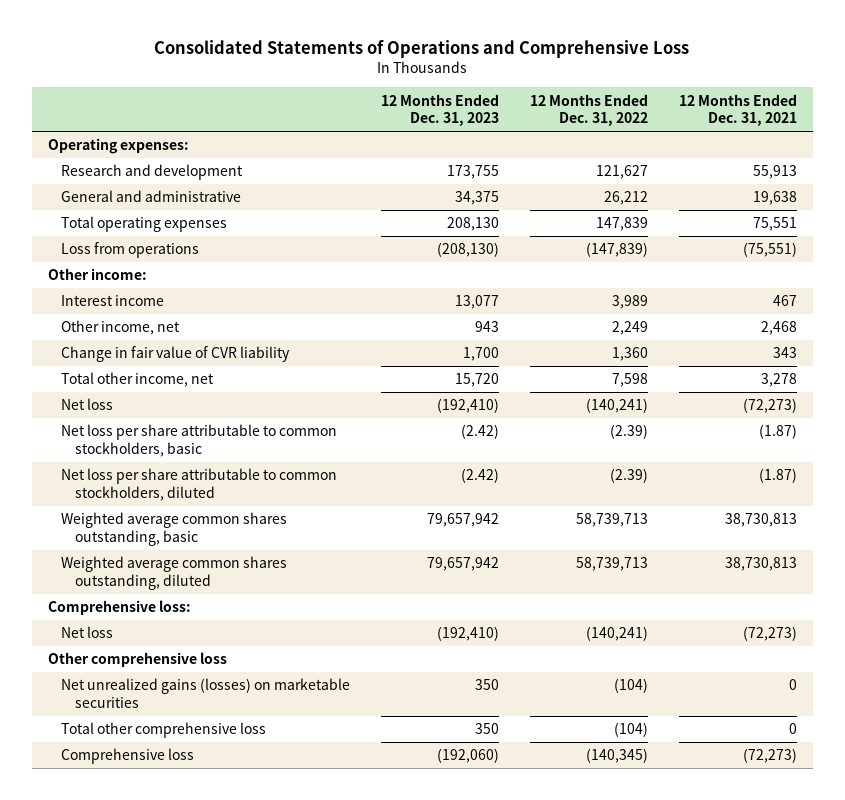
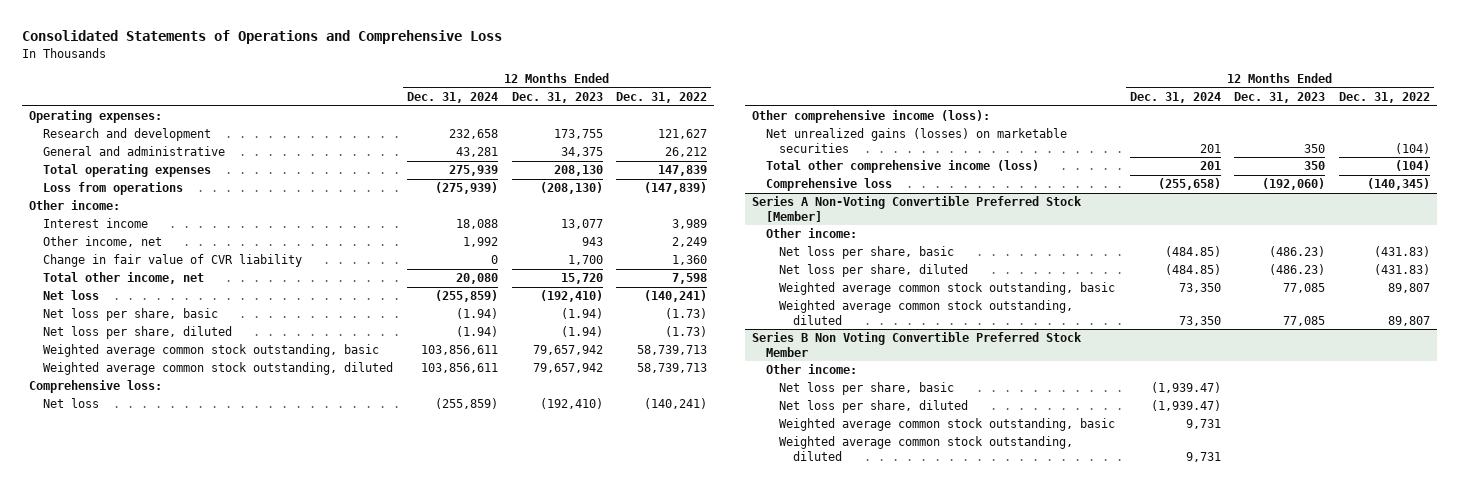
[679,93,798,127] 12 Months Ended Dec. 31, 2021 -> none
none -> [406,92,498,104] Dec. 31, 2024
[61,424,338,458] Net loss per share attributable to common stockholders, basic -> [42,308,218,322] Net loss per share, basic
[461,424,500,440] (2.42) -> [560,308,603,320] (1.94)
[610,424,649,440] (2.39) -> [665,308,708,320] (1.73)
[61,468,338,502] Net loss per share attributable to common stockholders, diluted -> [42,326,232,340] Net loss per share, diluted
[461,468,500,484] (2.42) -> [560,326,603,338] (1.94)
[610,468,649,484] (2.39) -> [665,326,708,338] (1.73)
[61,512,288,547] Weighted average common shares outstanding, basic -> [42,344,379,358] Weighted average common stock outstanding, basic
[61,556,288,591] Weighted average common shares outstanding, diluted -> [42,362,393,376] Weighted average common stock outstanding, diluted
[47,652,227,668] Other comprehensive loss -> [751,110,990,124] Other comprehensive income (loss):
[61,722,267,739] Total other comprehensive loss -> [765,160,1039,174] Total other comprehensive income (loss)
none -> [751,196,1082,222] Series A Non-Voting Convertible Preferred Stock [Member]
none -> [765,228,857,239] Other income:
none -> [779,246,955,260] Net loss per share, basic
none -> [779,264,969,278] Net loss per share, diluted
none -> [779,282,1116,296] Weighted average common stock outstanding, basic
none -> [779,300,1074,325] Weighted average common stock outstanding, diluted
none -> [751,332,1082,357] Series B Non Voting Convertible Preferred Stock Member
none -> [765,364,857,375] Other income:
none -> [779,382,955,396] Net loss per share, basic
none -> [779,400,969,414] Net loss per share, diluted
none -> [779,418,1116,432] Weighted average common stock outstanding, basic
none -> [779,436,1074,461] Weighted average common stock outstanding, diluted

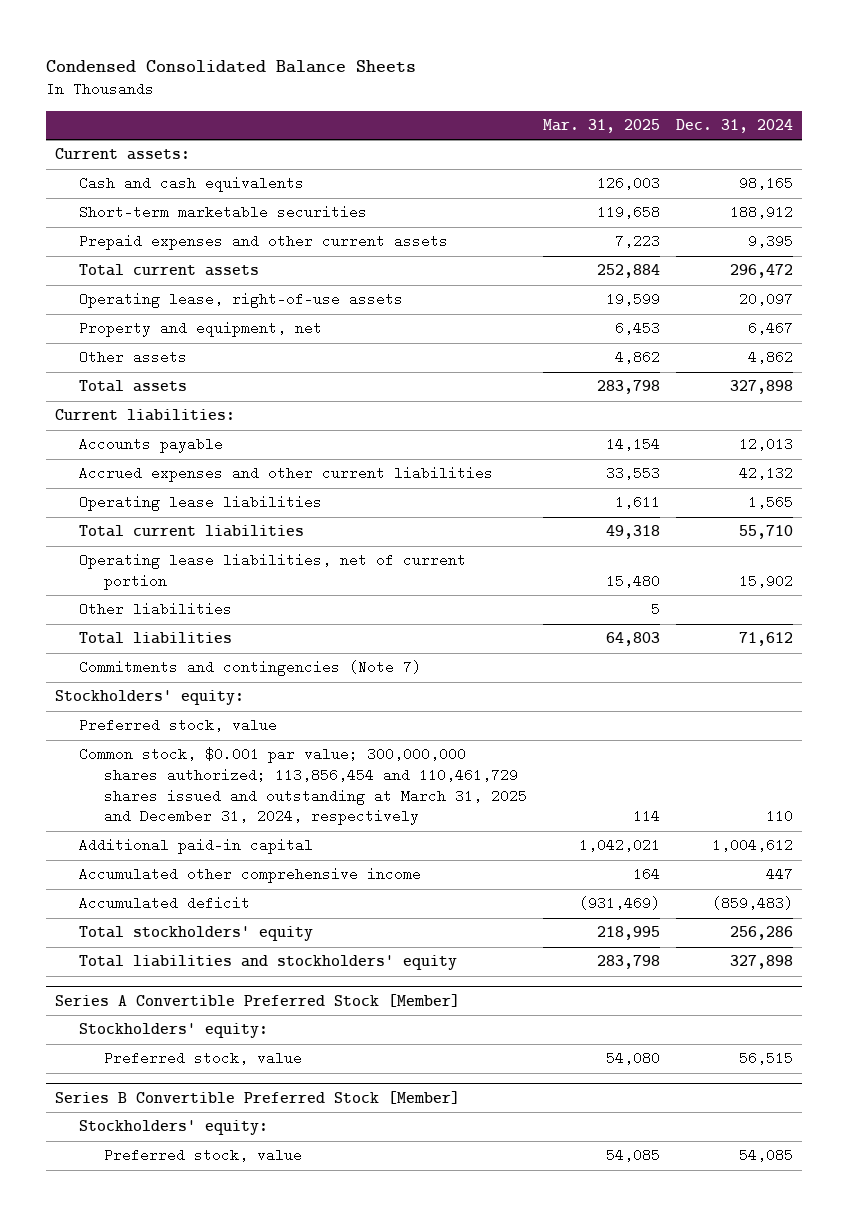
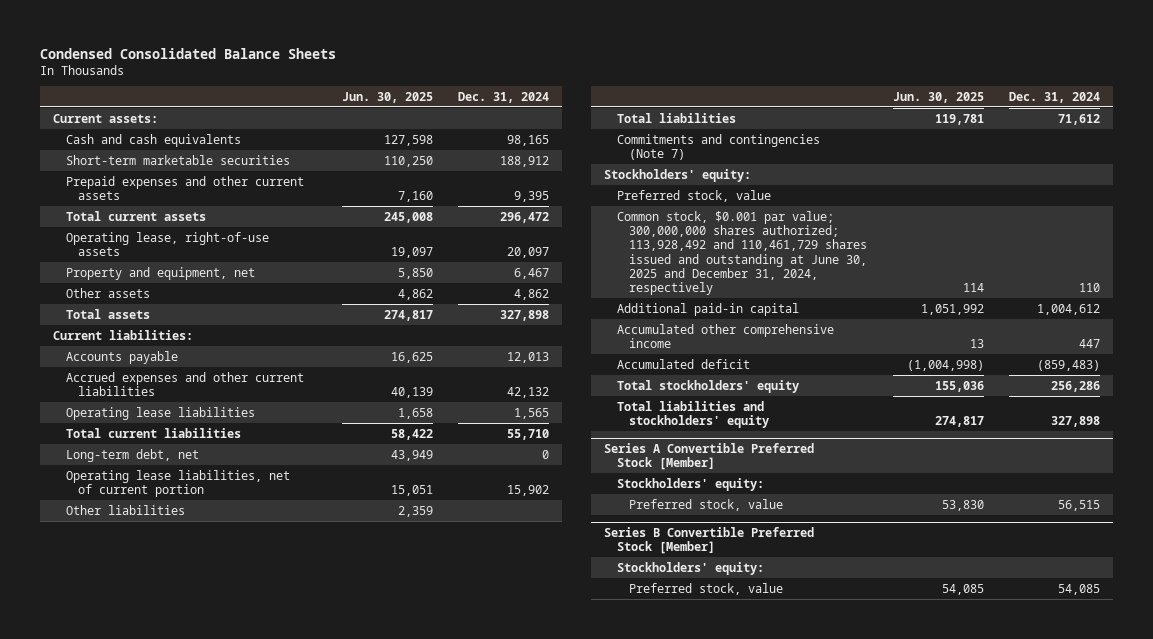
[542,119,660,134] Mar. 31, 2025 -> none
none -> [341,91,433,103] Jun. 30, 2025
none -> [65,448,199,462] Long-term debt, net
[79,747,527,826] Common stock, $0.001 par value; 300,000,000 shares authorized; 113,856,454 and 110,461,729 shares issued and outstanding at March 31, 2025 and December 31, 2024, respectively -> [616,210,868,296] Common stock, $0.001 par value; 300,000,000 shares authorized; 113,928,492 and 110,461,729 shares issued and outstanding at June 30, 2025 and December 31, 2024, respectively

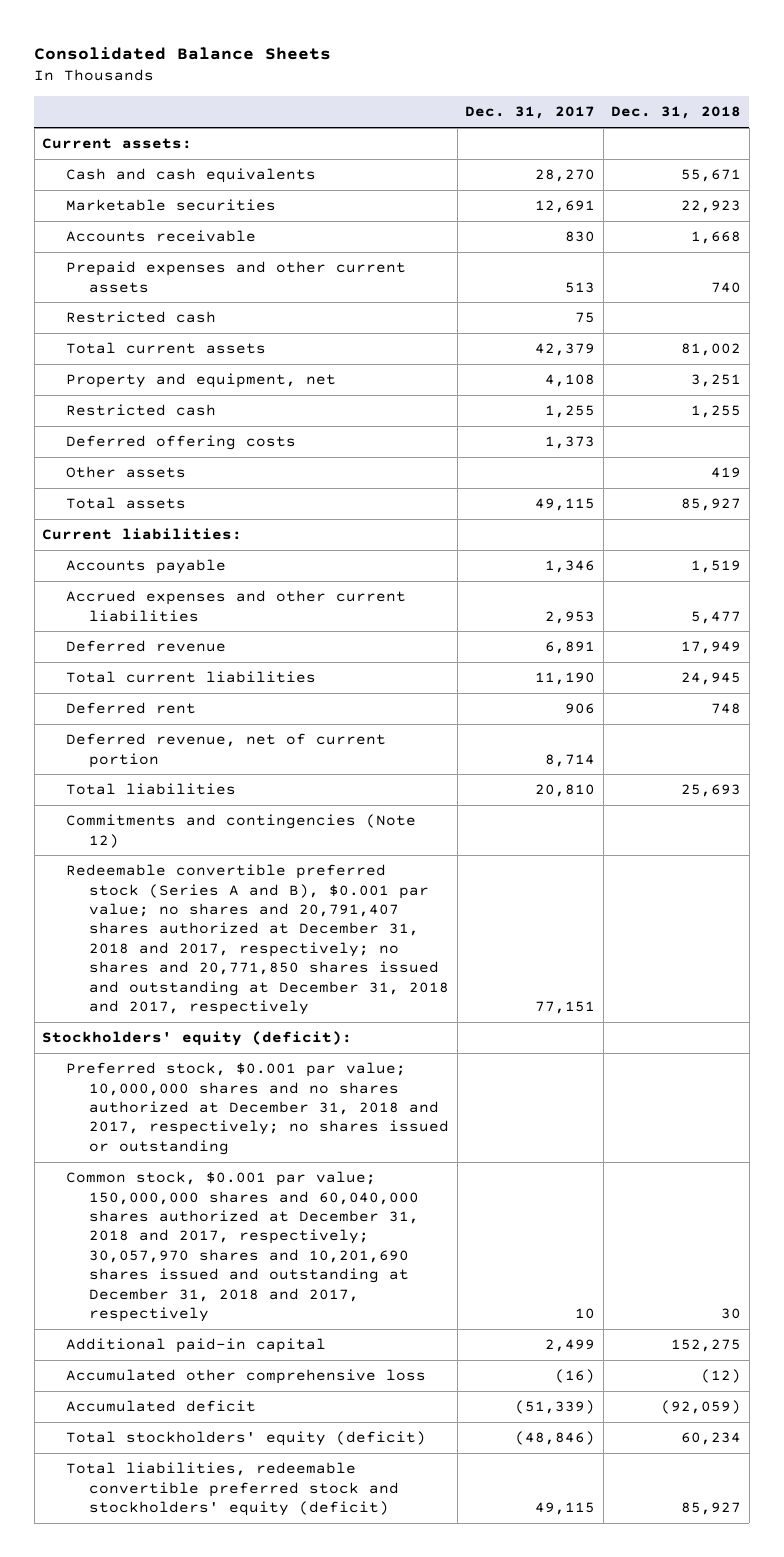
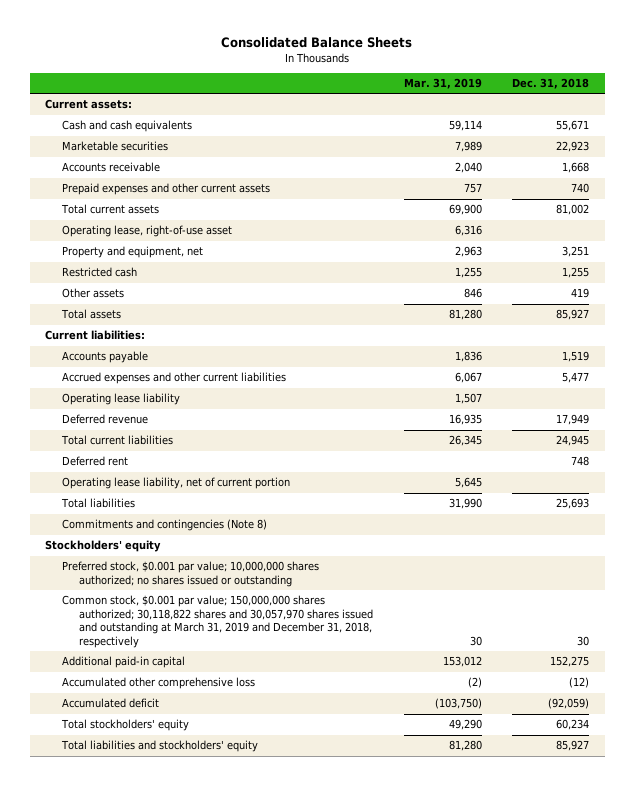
[465,106,596,120] Dec. 31, 2017 -> none
none -> [403,77,482,89] Mar. 31, 2019
[65,311,216,324] Restricted cash -> none
none -> [62,225,233,238] Operating lease, right-of-use asset
[65,435,296,451] Deferred offering costs -> none
none -> [62,393,181,406] Operating lease liability
[65,733,386,768] Deferred revenue, net of current portion -> none
none -> [62,477,291,490] Operating lease liability, net of current portion
[65,864,449,1016] Redeemable convertible preferred stock (Series A and B), $0.001 par value; no shares and 20,791,407 shares authorized at December 31, 2018 and 2017, respectively; no shares and 20,771,850 shares issued and outstanding at December 31, 2018 and 2017, respectively -> none
[65,814,416,848] Commitments and contingencies (Note 12) -> [62,519,268,532] Commitments and contingencies (Note 8)
[42,1031,353,1047] Stockholders' equity (deficit): -> [45,540,162,553] Stockholders' equity
[65,1062,449,1155] Preferred stock, $0.001 par value; 10,000,000 shares and no shares authorized at December 31, 2018 and 2017, respectively; no shares issued or outstanding -> [62,561,320,587] Preferred stock, $0.001 par value; 10,000,000 shares authorized; no shares issued or outstanding
[65,1171,419,1323] Common stock, $0.001 par value; 150,000,000 shares and 60,040,000 shares authorized at December 31, 2018 and 2017, respectively; 30,057,970 shares and 10,201,690 shares issued and outstanding at December 31, 2018 and 2017, respectively -> [62,595,374,648] Common stock, $0.001 par value; 150,000,000 shares authorized; 30,118,822 shares and 30,057,970 shares issued and outstanding at March 31, 2019 and December 31, 2018, respectively
[65,1431,426,1447] Total stockholders' equity (deficit) -> [61,719,190,732] Total stockholders' equity
[65,1462,399,1517] Total liabilities, redeemable convertible preferred stock and stockholders' equity (deficit) -> [61,740,259,753] Total liabilities and stockholders' equity

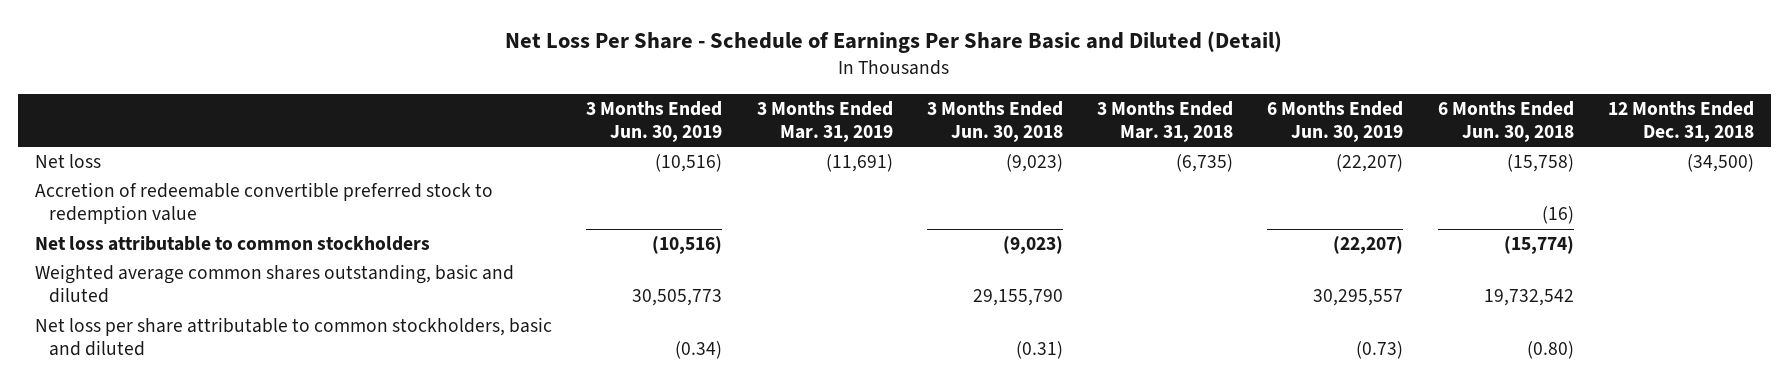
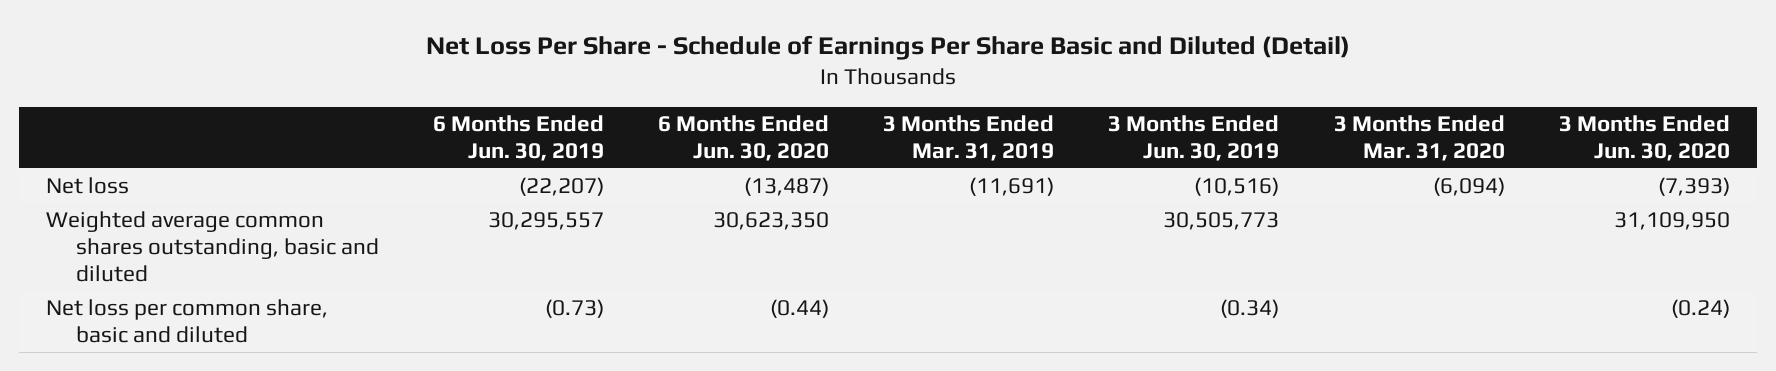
[926,100,1063,143] 3 Months Ended Jun. 30, 2018 -> none
[1097,100,1234,143] 3 Months Ended Mar. 31, 2018 -> none
[1437,100,1574,143] 6 Months Ended Jun. 30, 2018 -> none
[1607,100,1754,143] 12 Months Ended Dec. 31, 2018 -> none
none -> [657,115,829,161] 6 Months Ended Jun. 30, 2020
none -> [1333,115,1505,161] 3 Months Ended Mar. 31, 2020
none -> [1558,115,1730,161] 3 Months Ended Jun. 30, 2020
[35,182,494,225] Accretion of redeemable convertible preferred stock to redemption value -> none
[35,236,431,252] Net loss attributable to common stockholders -> none
[35,317,553,357] Net loss per share attributable to common stockholders, basic and diluted -> [46,299,329,344] Net loss per common share, basic and diluted

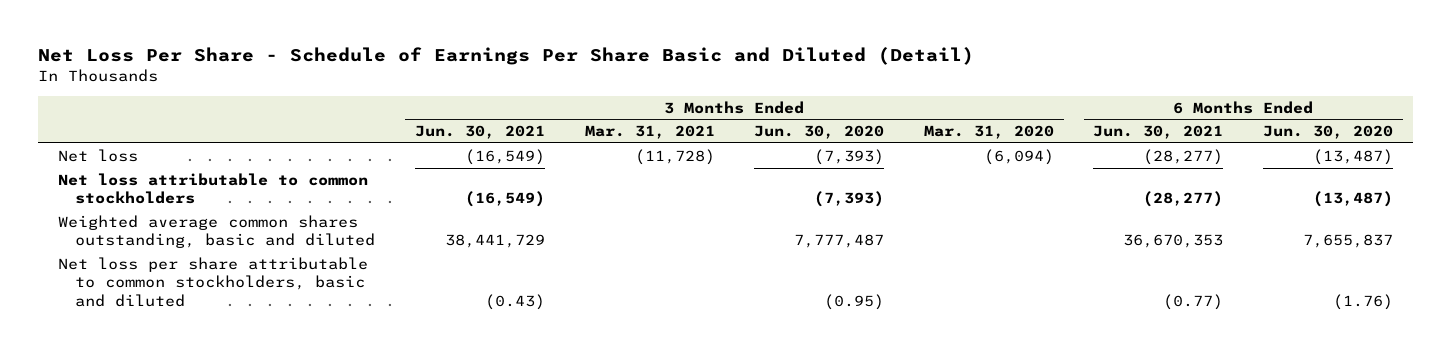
[432,115,604,161] 6 Months Ended Jun. 30, 2019 -> none
[883,115,1055,161] 3 Months Ended Mar. 31, 2019 -> none
[1108,115,1280,161] 3 Months Ended Jun. 30, 2019 -> none
none -> [414,125,545,140] Jun. 30, 2021
none -> [584,125,715,140] Mar. 31, 2021
none -> [1093,125,1224,140] Jun. 30, 2021
none -> [58,172,369,205] Net loss attributable to common stockholders
[712,212,829,231] 30,623,350 -> [1303,234,1394,249] 7,655,837
[1613,212,1730,231] 31,109,950 -> [794,234,885,249] 7,777,487
[46,299,329,344] Net loss per common share, basic and diluted -> [58,256,369,307] Net loss per share attributable to common stockholders, basic and diluted
[769,299,829,319] (0.44) -> [1333,293,1394,310] (1.76)
[1670,299,1730,319] (0.24) -> [824,293,885,310] (0.95)

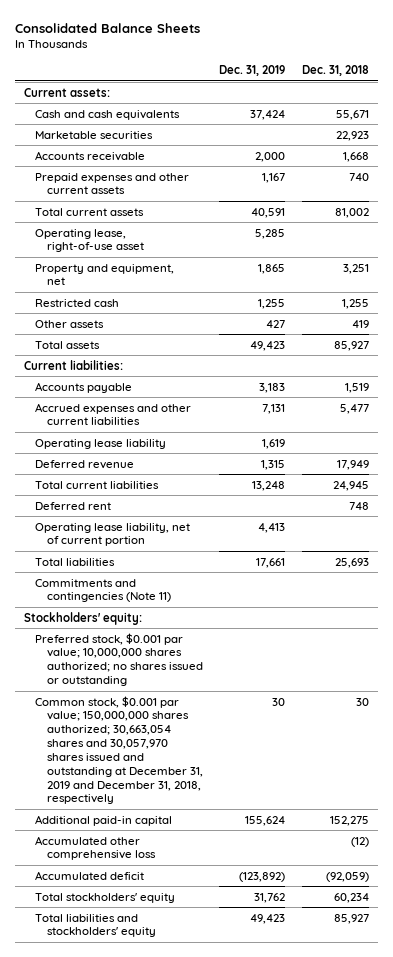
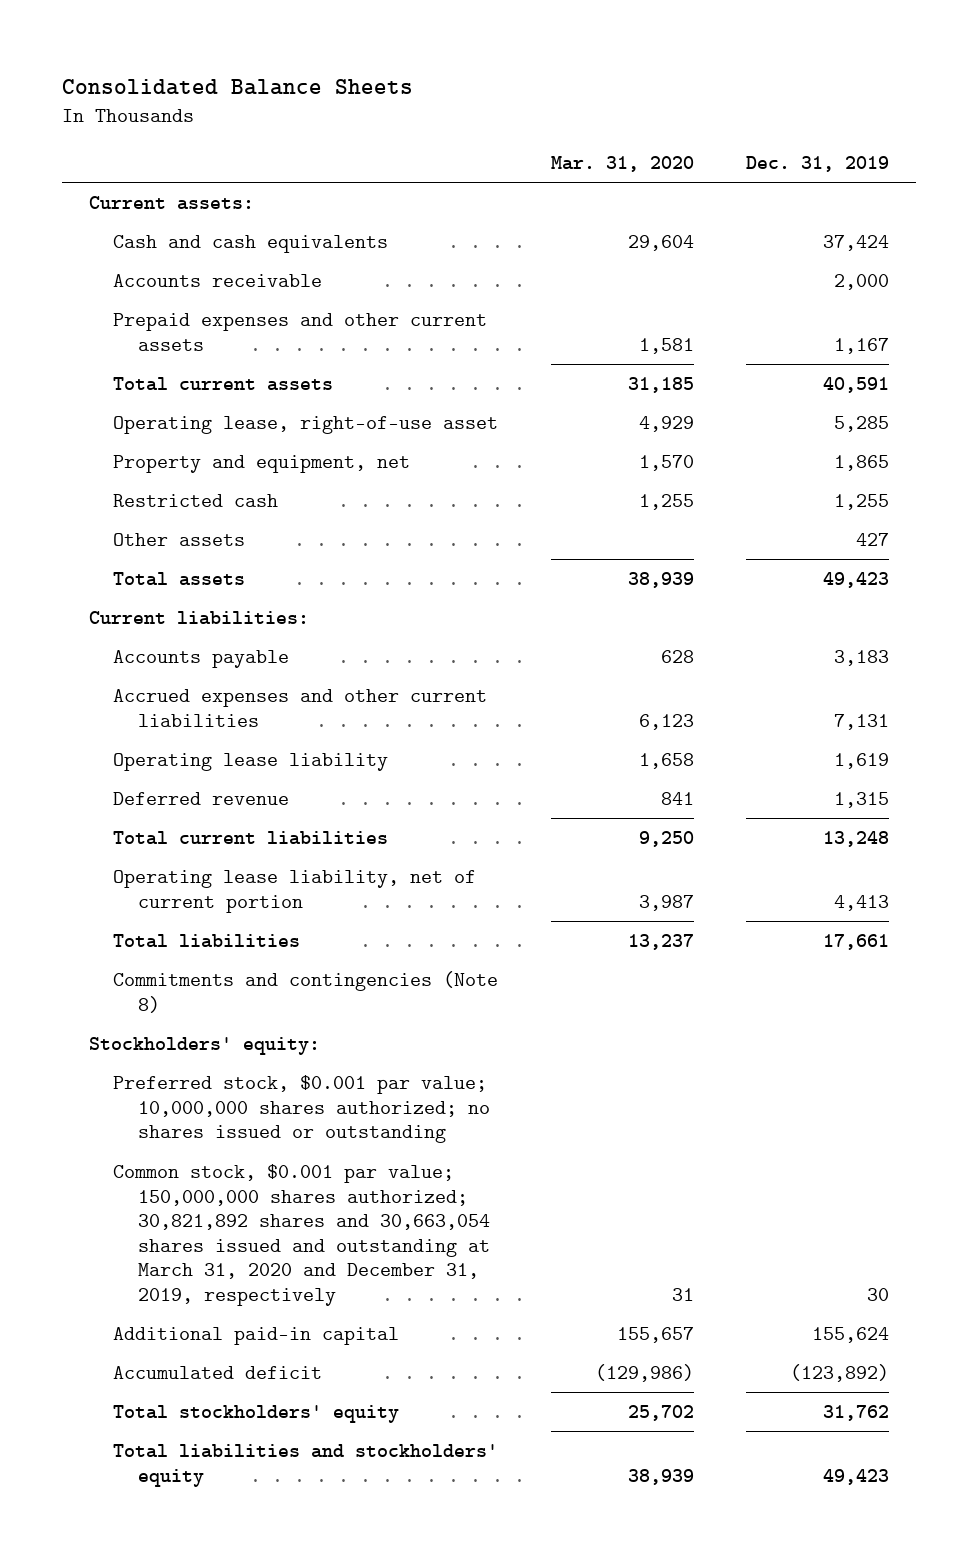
[302,65,370,77] Dec. 31, 2018 -> none
none -> [550,155,694,172] Mar. 31, 2020
[35,130,154,139] Marketable securities -> none
[35,501,112,510] Deferred rent -> none
[35,578,171,603] Commitments and contingencies (Note 11) -> [113,970,499,1013] Commitments and contingencies (Note 8)
[35,695,203,805] Common stock, $0.001 par value; 150,000,000 shares authorized; 30,663,054 shares and 30,057,970 shares issued and outstanding at December 31, 2019 and December 31, 2018, respectively -> [113,1163,491,1306] Common stock, $0.001 par value; 150,000,000 shares authorized; 30,821,892 shares and 30,663,054 shares issued and outstanding at March 31, 2020 and December 31, 2019, respectively
[35,835,156,861] Accumulated other comprehensive loss -> none

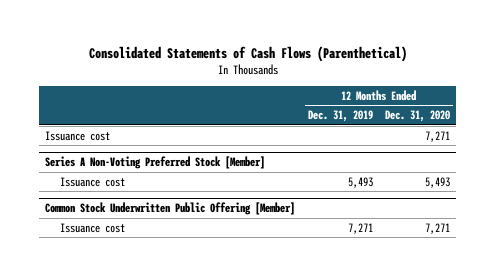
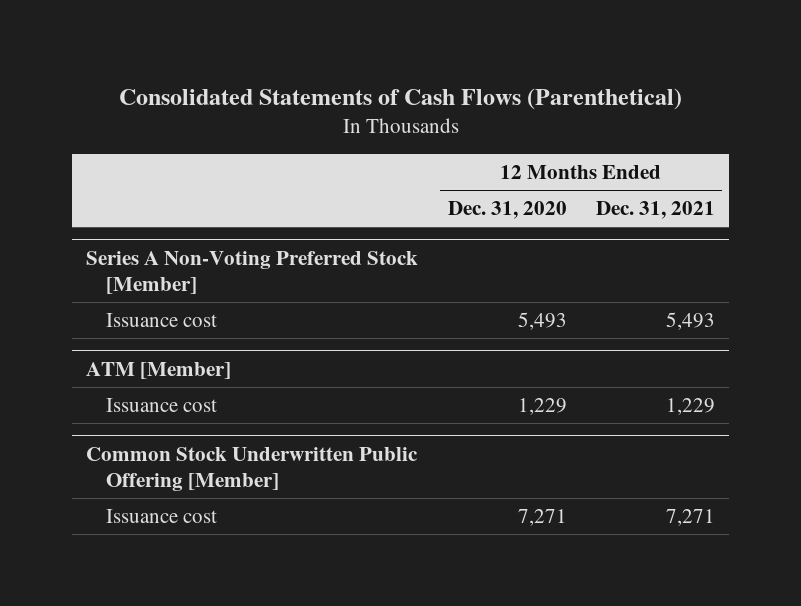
[307,110,373,123] Dec. 31, 2019 -> none
none -> [595,201,715,220] Dec. 31, 2021
[45,130,111,141] Issuance cost -> none
none -> [86,361,232,379] ATM [Member]
none -> [106,398,218,413] Issuance cost

